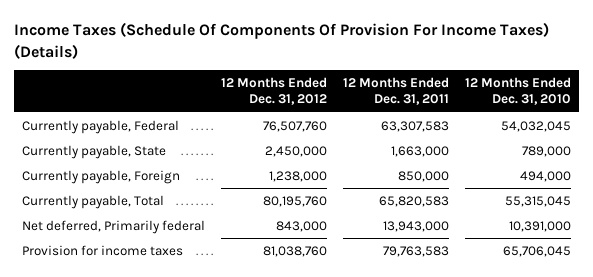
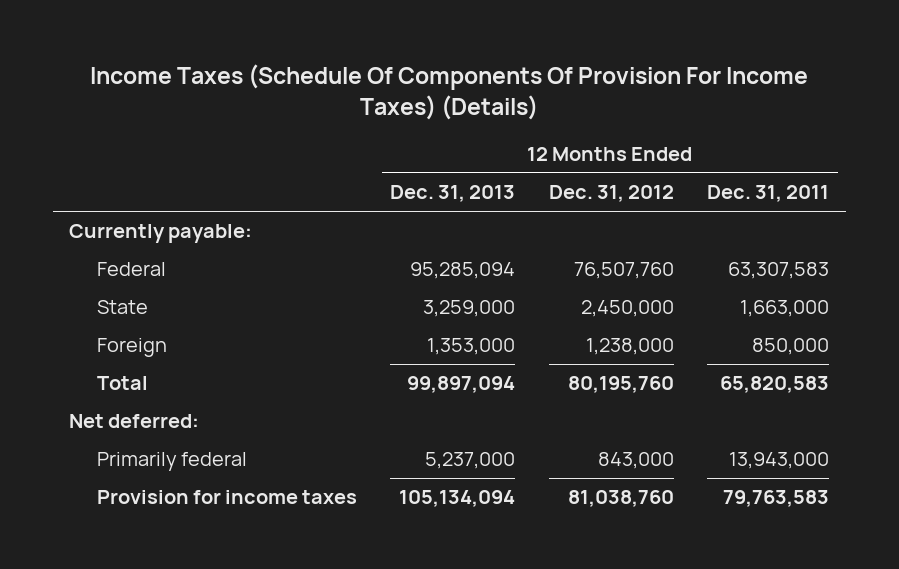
[464,77,571,106] 12 Months Ended Dec. 31, 2010 -> none
none -> [390,185,516,203] Dec. 31, 2013
none -> [69,224,253,244] Currently payable:
[21,119,179,134] Currently payable, Federal -> [96,262,166,277] Federal
[21,144,166,159] Currently payable, State -> [96,300,148,315] State
[21,169,180,184] Currently payable, Foreign -> [96,338,167,358] Foreign
[21,194,164,209] Currently payable, Total -> [96,376,148,391] Total
none -> [69,414,200,429] Net deferred:
[21,219,205,234] Net deferred, Primarily federal -> [96,452,247,472] Primarily federal

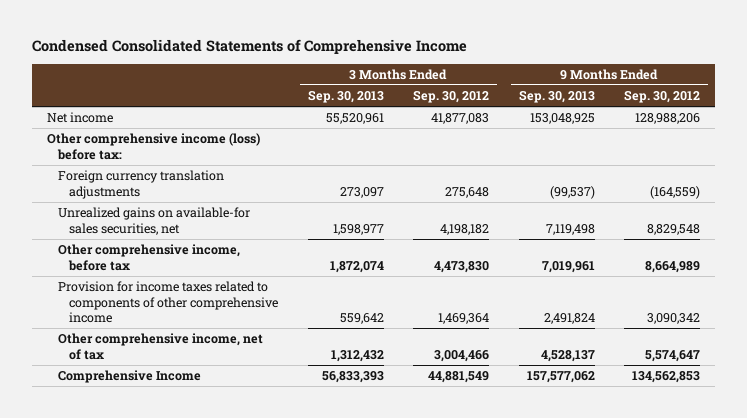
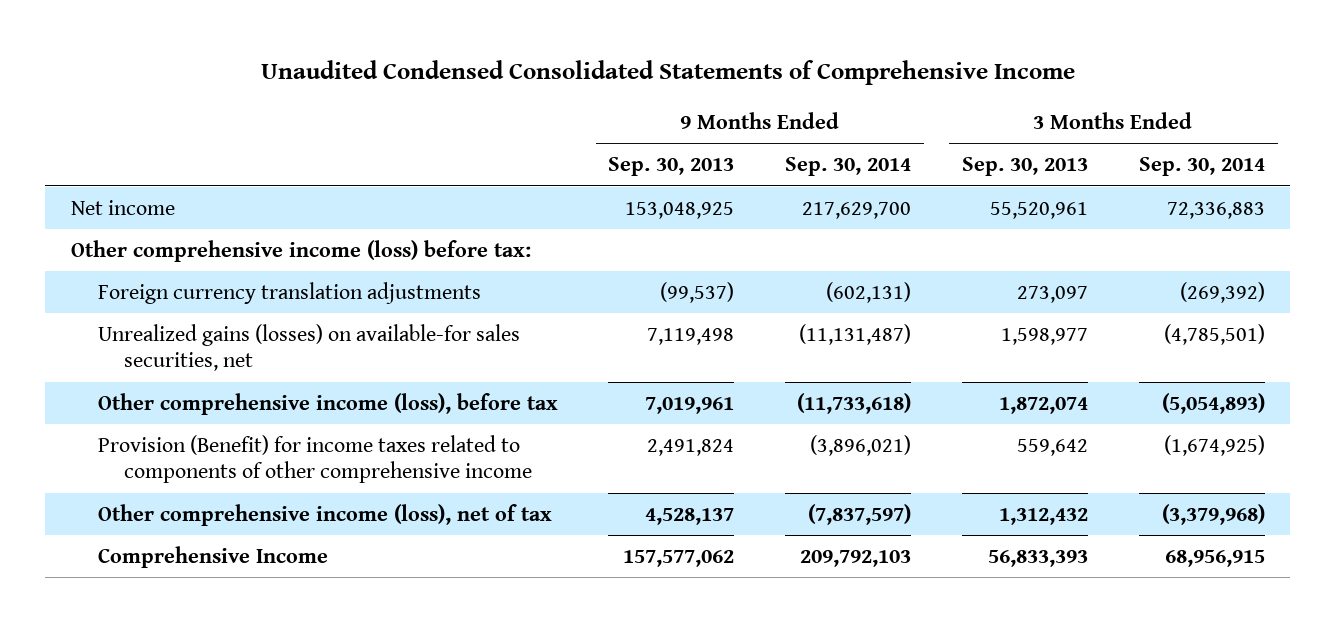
[31,39,467,55] Condensed Consolidated Statements of Comprehensive Income -> [260,60,1075,86] Unaudited Condensed Consolidated Statements of Comprehensive Income
[413,90,490,104] Sep. 30, 2012 -> none
[624,90,701,104] Sep. 30, 2012 -> none
none -> [785,157,912,177] Sep. 30, 2014
none -> [1138,157,1265,177] Sep. 30, 2014
[57,207,250,235] Unrealized gains on available-for sales securities, net -> [97,323,520,372] Unrealized gains (losses) on available-for sales securities, net
[57,244,240,271] Other comprehensive income, before tax -> [97,392,558,415] Other comprehensive income (loss), before tax
[57,281,279,324] Provision for income taxes related to components of other comprehensive income -> [97,434,533,484] Provision (Benefit) for income taxes related to components of other comprehensive income
[57,333,263,360] Other comprehensive income, net of tax -> [97,503,552,526] Other comprehensive income (loss), net of tax

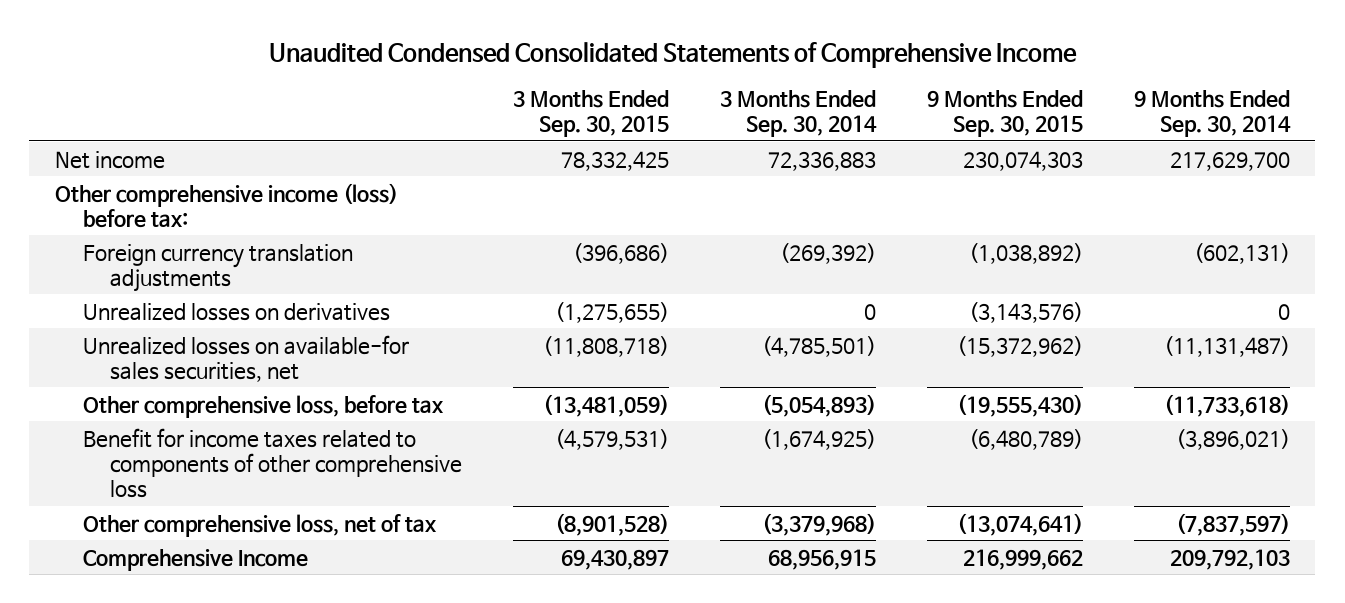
[608,157,735,177] Sep. 30, 2013 -> none
[962,157,1089,177] Sep. 30, 2013 -> none
none -> [513,90,670,138] 3 Months Ended Sep. 30, 2015
none -> [927,90,1084,138] 9 Months Ended Sep. 30, 2015
none -> [82,302,390,321] Unrealized losses on derivatives
[97,323,520,372] Unrealized gains (losses) on available-for sales securities, net -> [82,334,409,382] Unrealized losses on available-for sales securities, net
[97,392,558,415] Other comprehensive income (loss), before tax -> [82,394,444,418] Other comprehensive loss, before tax
[97,434,533,484] Provision (Benefit) for income taxes related to components of other comprehensive income -> [82,427,463,498] Benefit for income taxes related to components of other comprehensive loss
[97,503,552,526] Other comprehensive income (loss), net of tax -> [82,513,437,537] Other comprehensive loss, net of tax

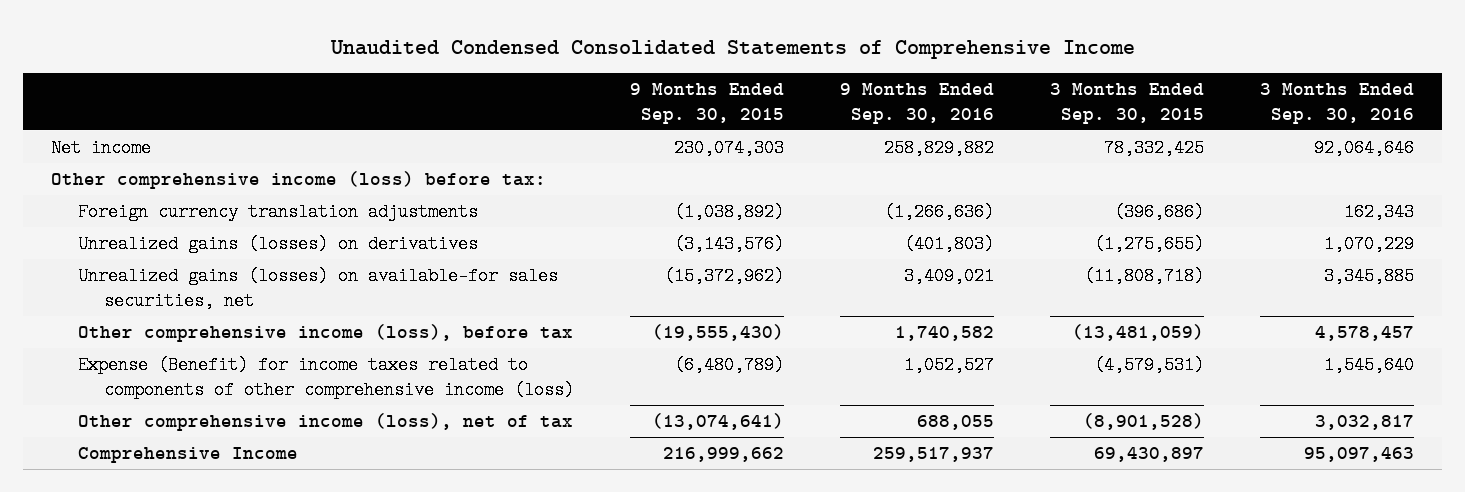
[720,90,878,138] 3 Months Ended Sep. 30, 2014 -> none
[1134,90,1292,138] 9 Months Ended Sep. 30, 2014 -> none
none -> [839,83,994,124] 9 Months Ended Sep. 30, 2016
none -> [1259,83,1414,124] 3 Months Ended Sep. 30, 2016
[82,302,390,321] Unrealized losses on derivatives -> [77,235,478,254] Unrealized gains (losses) on derivatives
[82,334,409,382] Unrealized losses on available-for sales securities, net -> [77,267,558,310] Unrealized gains (losses) on available-for sales securities, net
[82,394,444,418] Other comprehensive loss, before tax -> [77,324,573,343] Other comprehensive income (loss), before tax
[82,427,463,498] Benefit for income taxes related to components of other comprehensive loss -> [77,356,575,399] Expense (Benefit) for income taxes related to components of other comprehensive income (loss)
[82,513,437,537] Other comprehensive loss, net of tax -> [77,413,573,432] Other comprehensive income (loss), net of tax

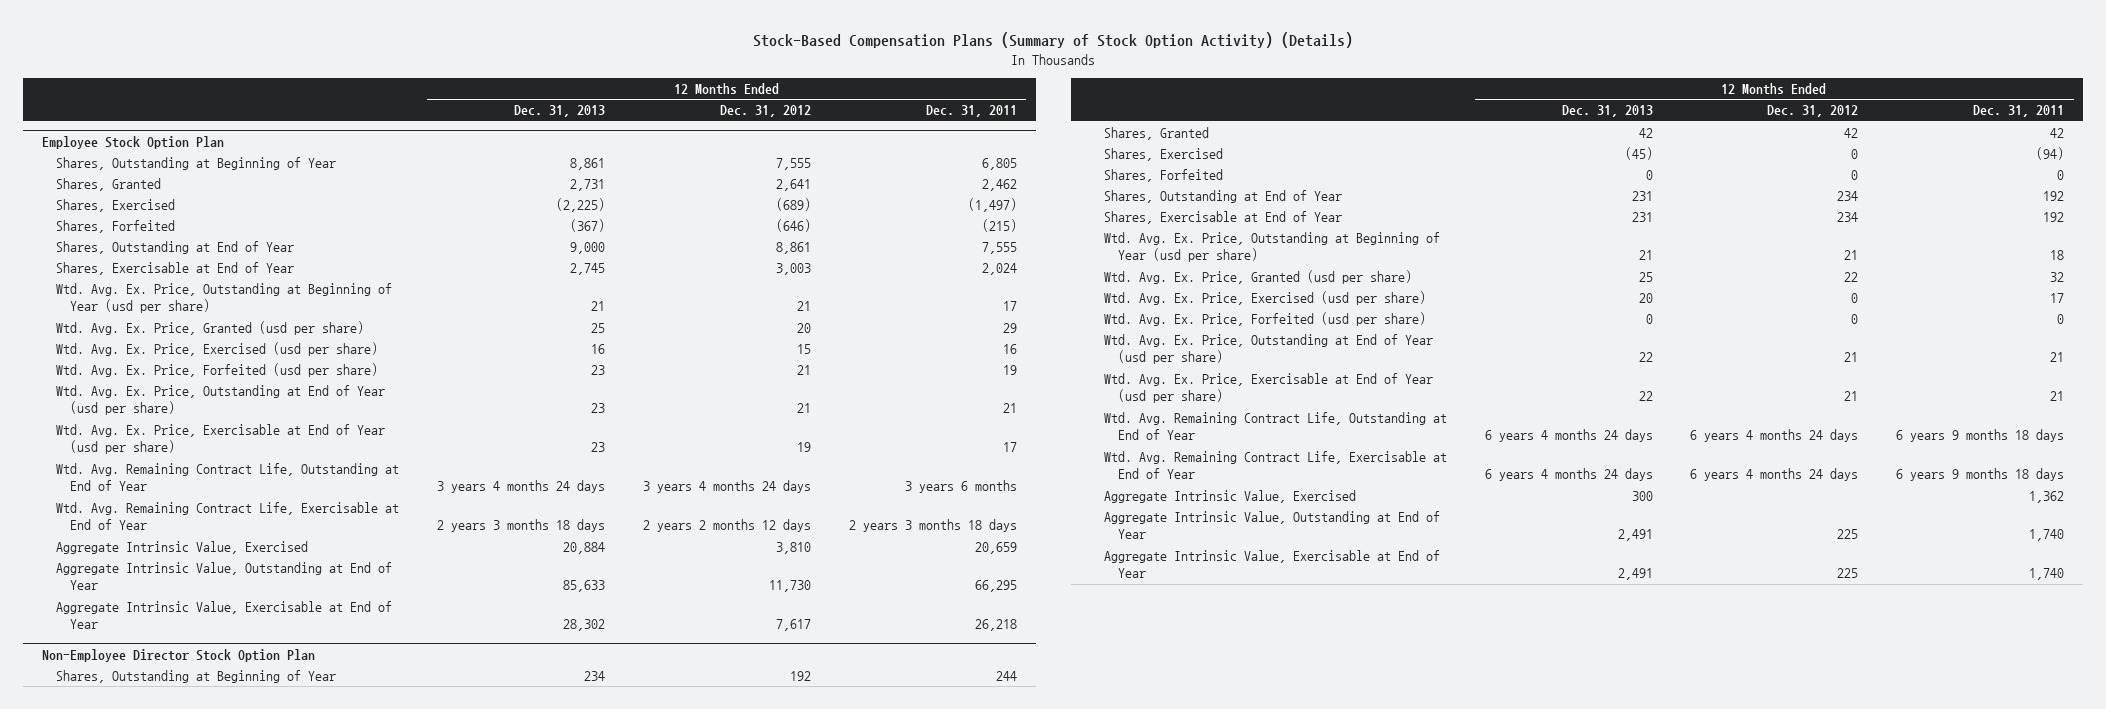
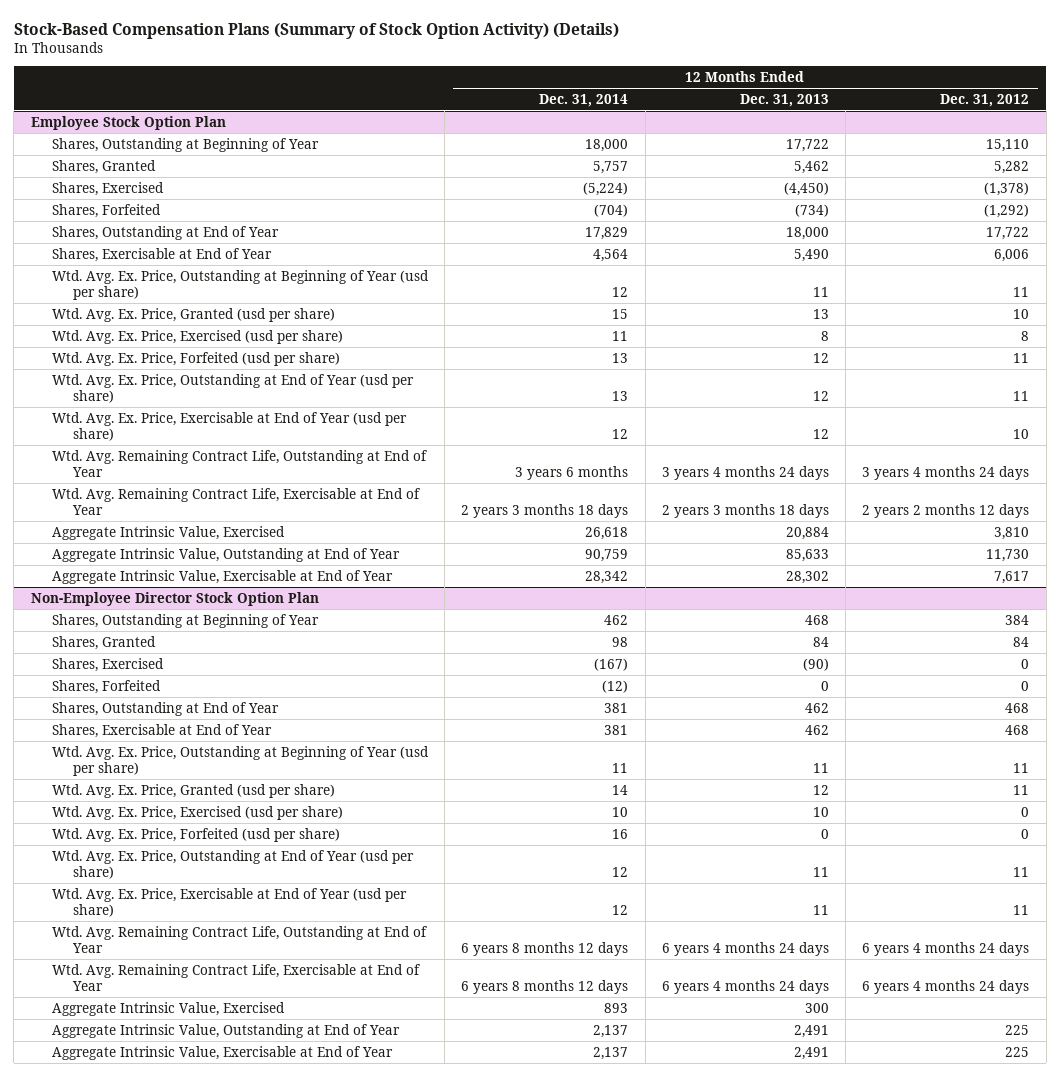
[925,105,1017,118] Dec. 31, 2011 -> none
none -> [539,93,629,107] Dec. 31, 2014
[569,158,605,171] 8,861 -> [785,138,829,152] 17,722
[775,158,811,171] 7,555 -> [986,138,1030,152] 15,110
[569,179,605,192] 2,731 -> [793,160,829,174] 5,462
[775,179,811,192] 2,641 -> [994,160,1030,174] 5,282
[555,198,605,213] (2,225) -> [783,181,829,196] (4,450)
[775,198,811,212] (689) -> [984,181,1030,196] (1,378)
[569,219,605,233] (367) -> [794,203,829,217] (734)
[775,219,811,233] (646) -> [984,203,1030,218] (1,292)
[569,242,605,255] 9,000 -> [785,226,829,240] 18,000
[775,242,811,255] 8,861 -> [986,226,1030,240] 17,722
[569,263,605,276] 2,745 -> [793,248,829,262] 5,490
[775,263,811,276] 3,003 -> [994,248,1030,262] 6,006
[590,301,605,312] 21 -> [812,286,829,297] 11
[796,301,811,312] 21 -> [1013,286,1030,297] 11
[590,323,605,334] 25 -> [812,308,829,319] 13
[796,323,811,334] 20 -> [1013,308,1030,319] 10
[590,344,605,355] 16 -> [820,330,829,341] 8
[796,344,811,355] 15 -> [1021,330,1030,341] 8
[590,365,605,376] 23 -> [812,352,829,363] 12
[796,365,811,376] 21 -> [1013,352,1030,363] 11
[590,403,605,414] 23 -> [812,390,829,401] 12
[796,403,811,414] 21 -> [1013,390,1030,401] 11
[590,442,605,453] 23 -> [812,428,829,439] 12
[796,442,811,453] 19 -> [1013,428,1030,439] 10
[583,671,605,682] 234 -> [804,614,829,625] 468
[789,671,811,682] 192 -> [1005,614,1030,625] 384
[1638,128,1653,139] 42 -> [812,636,829,647] 84
[1844,128,1859,139] 42 -> [1013,636,1030,647] 84
[1624,147,1653,161] (45) -> [802,657,829,671] (90)
[1631,191,1653,202] 231 -> [804,702,829,713] 462
[1837,191,1859,202] 234 -> [1005,702,1030,713] 468
[1631,212,1653,223] 231 -> [804,724,829,735] 462
[1837,212,1859,223] 234 -> [1005,724,1030,735] 468
[1638,250,1653,261] 21 -> [812,762,829,773] 11
[1844,250,1859,261] 21 -> [1013,762,1030,773] 11
[1638,272,1653,283] 25 -> [812,784,829,795] 12
[1844,272,1859,283] 22 -> [1013,784,1030,795] 11
[1638,293,1653,304] 20 -> [812,806,829,817] 10
[1638,352,1653,363] 22 -> [812,866,829,877] 11
[1844,352,1859,363] 21 -> [1013,866,1030,877] 11
[1638,391,1653,402] 22 -> [812,904,829,915] 11
[1844,391,1859,402] 21 -> [1013,904,1030,915] 11

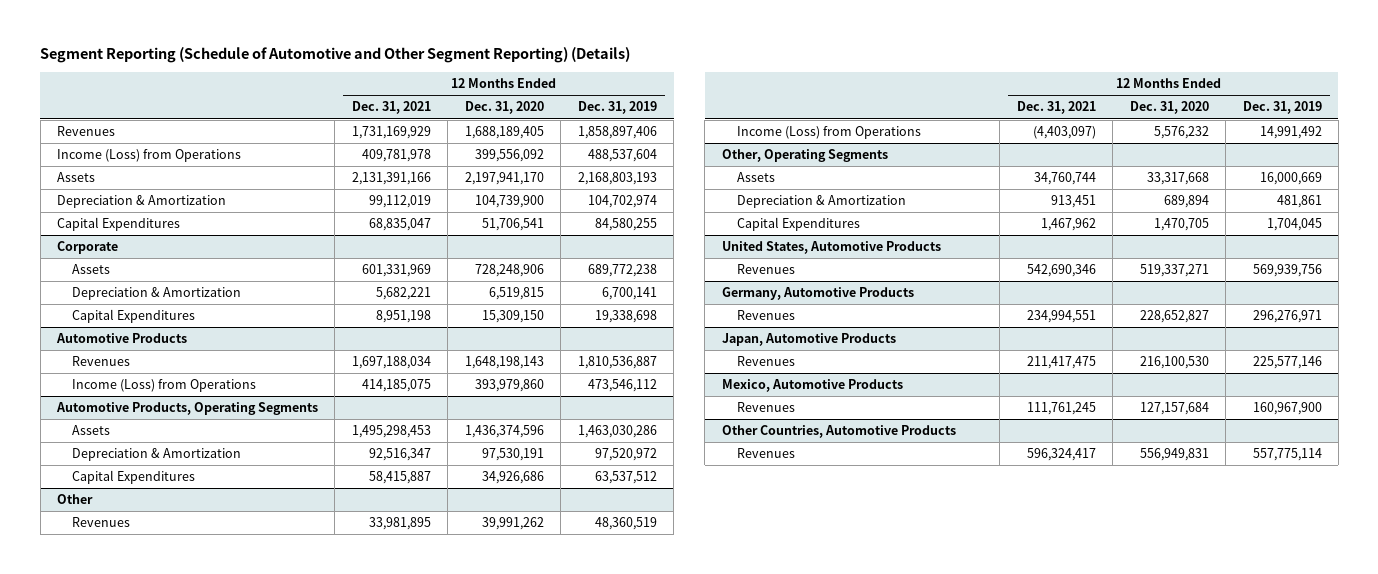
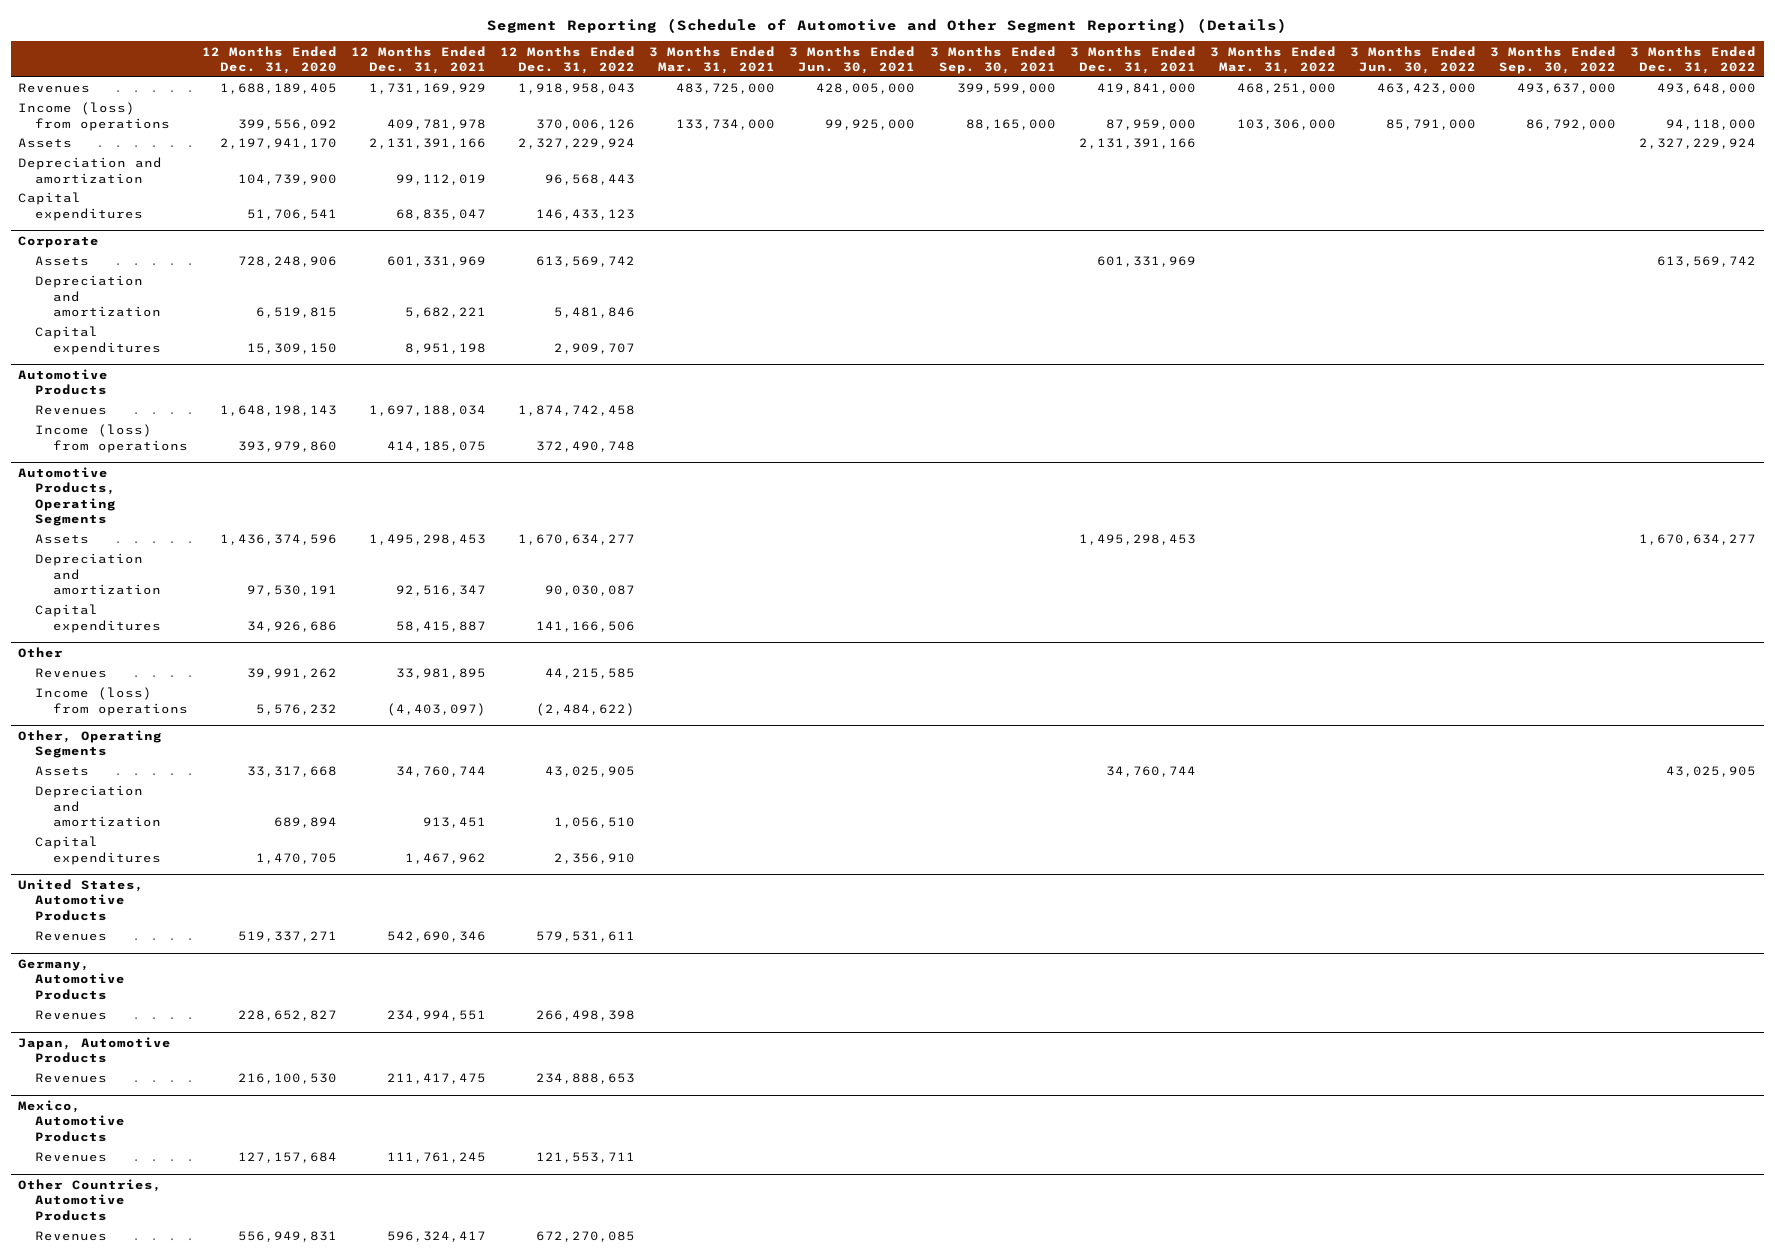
[577,101,657,115] Dec. 31, 2019 -> none
none -> [500,45,636,74] 12 Months Ended Dec. 31, 2022
none -> [649,45,776,74] 3 Months Ended Mar. 31, 2021
none -> [789,45,916,74] 3 Months Ended Jun. 30, 2021
none -> [929,45,1056,74] 3 Months Ended Sep. 30, 2021
none -> [1069,45,1196,74] 3 Months Ended Dec. 31, 2021
none -> [1209,45,1336,74] 3 Months Ended Mar. 31, 2022
none -> [1350,45,1477,74] 3 Months Ended Jun. 30, 2022
none -> [1490,45,1617,74] 3 Months Ended Sep. 30, 2022
none -> [1630,45,1757,74] 3 Months Ended Dec. 31, 2022
[56,149,241,163] Income (Loss) from Operations -> [18,102,171,131] Income (loss) from operations
[56,195,226,209] Depreciation & Amortization -> [18,157,163,184] Depreciation and amortization
[56,217,180,232] Capital Expenditures -> [18,192,144,221] Capital expenditures
[72,287,242,301] Depreciation & Amortization -> [35,275,161,317] Depreciation and amortization
[72,309,196,324] Capital Expenditures -> [35,326,161,355] Capital expenditures
[72,379,257,393] Income (Loss) from Operations -> [35,424,188,453] Income (loss) from operations
[72,448,242,462] Depreciation & Amortization -> [35,553,161,595] Depreciation and amortization
[72,470,196,485] Capital Expenditures -> [35,604,161,633] Capital expenditures
[736,126,921,140] Income (Loss) from Operations -> [35,687,188,716] Income (loss) from operations
[736,195,906,209] Depreciation & Amortization -> [35,785,161,827] Depreciation and amortization
[736,217,860,232] Capital Expenditures -> [35,836,161,865] Capital expenditures

